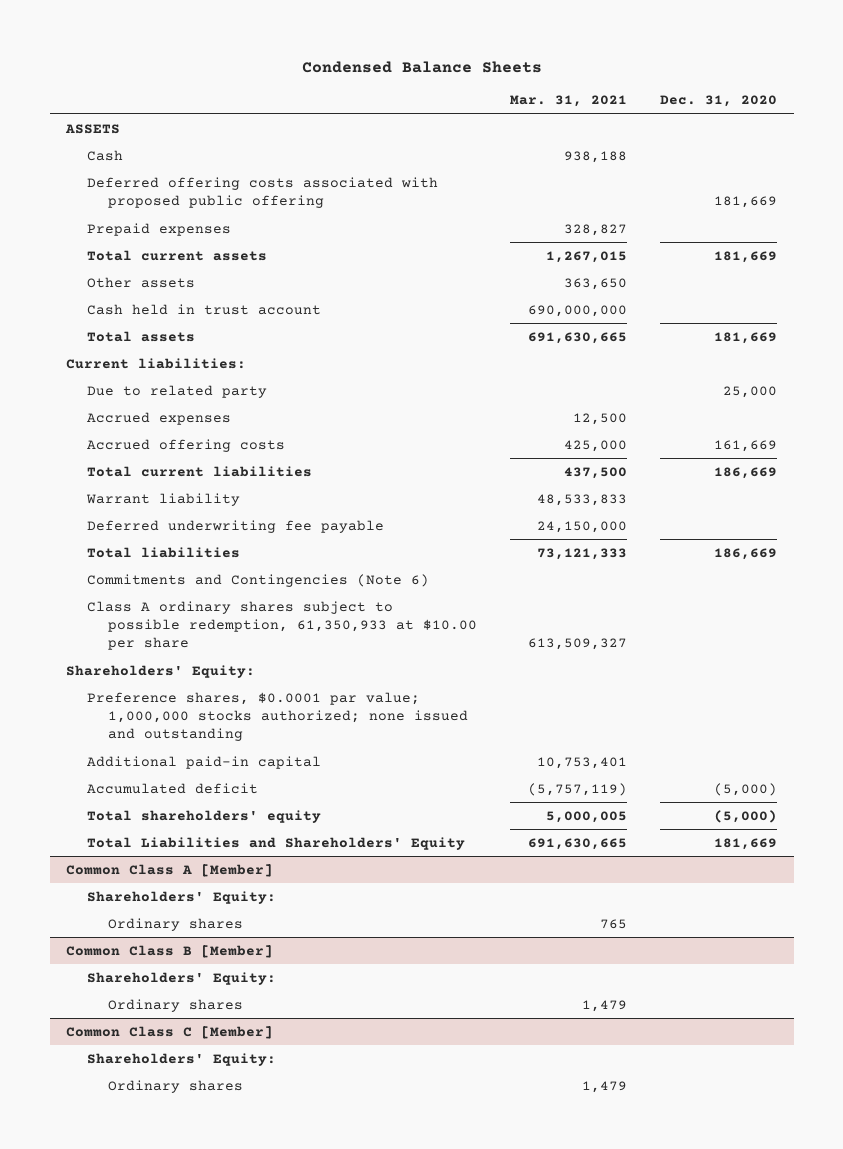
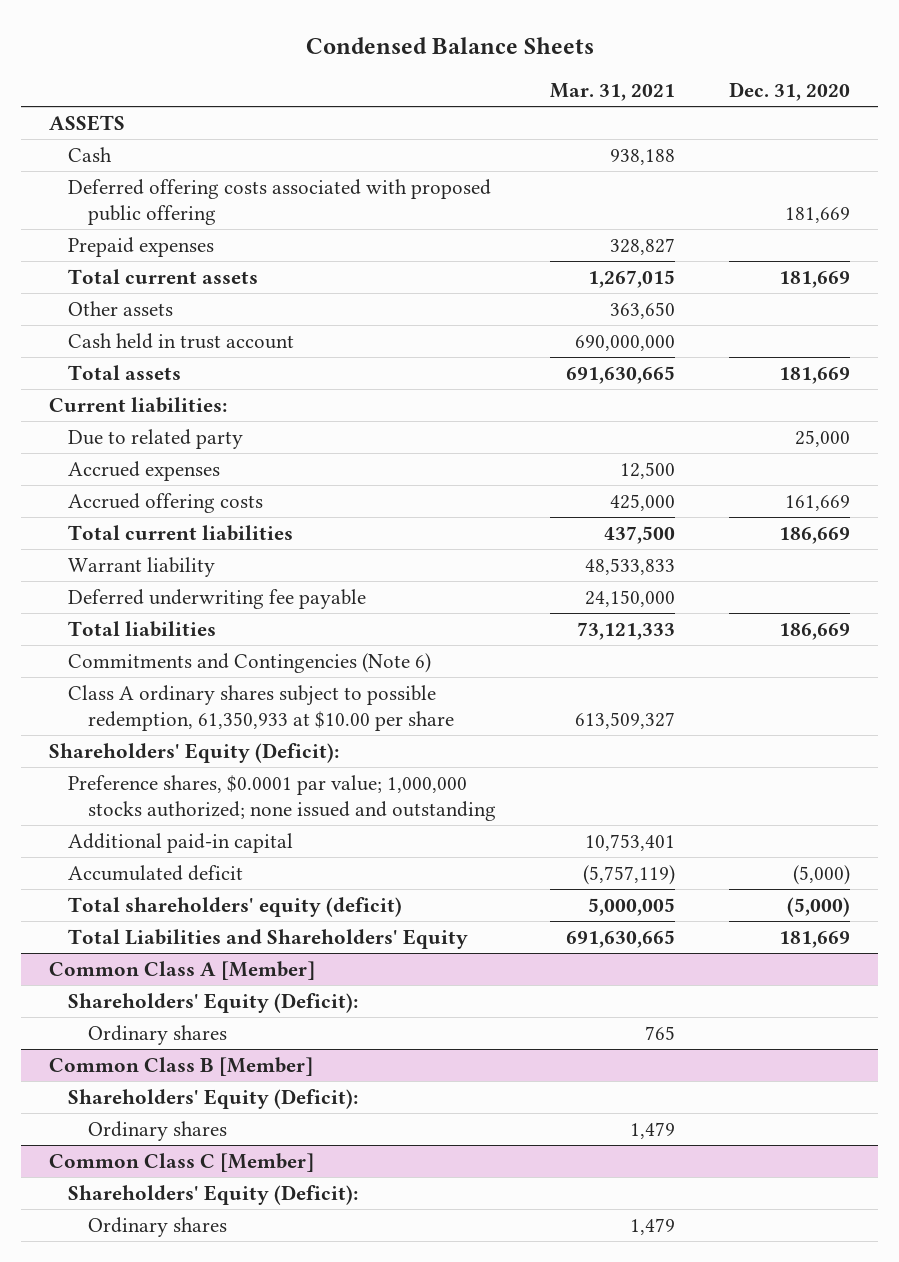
[66,664,256,678] Shareholders' Equity: -> [48,742,339,763] Shareholders' Equity (Deficit):
[87,809,322,823] Total shareholders' equity -> [68,896,403,917] Total shareholders' equity (deficit)
[87,890,277,904] Shareholders' Equity: -> [68,992,359,1013] Shareholders' Equity (Deficit):
[87,971,277,985] Shareholders' Equity: -> [68,1088,359,1109] Shareholders' Equity (Deficit):
[87,1052,277,1066] Shareholders' Equity: -> [68,1184,359,1205] Shareholders' Equity (Deficit):

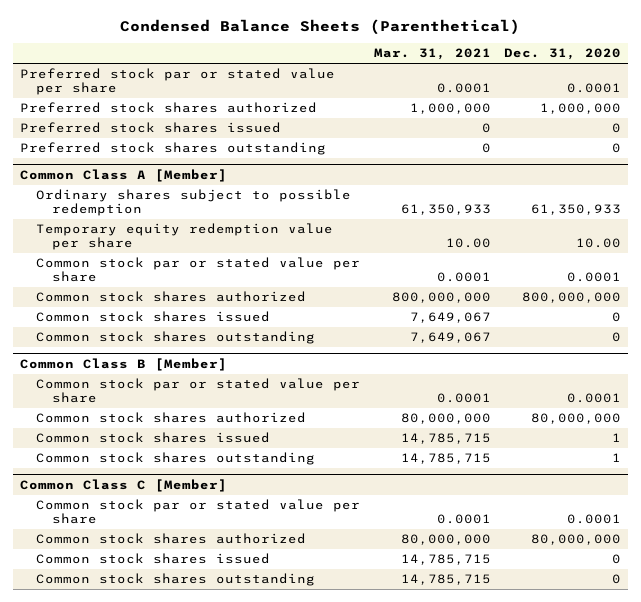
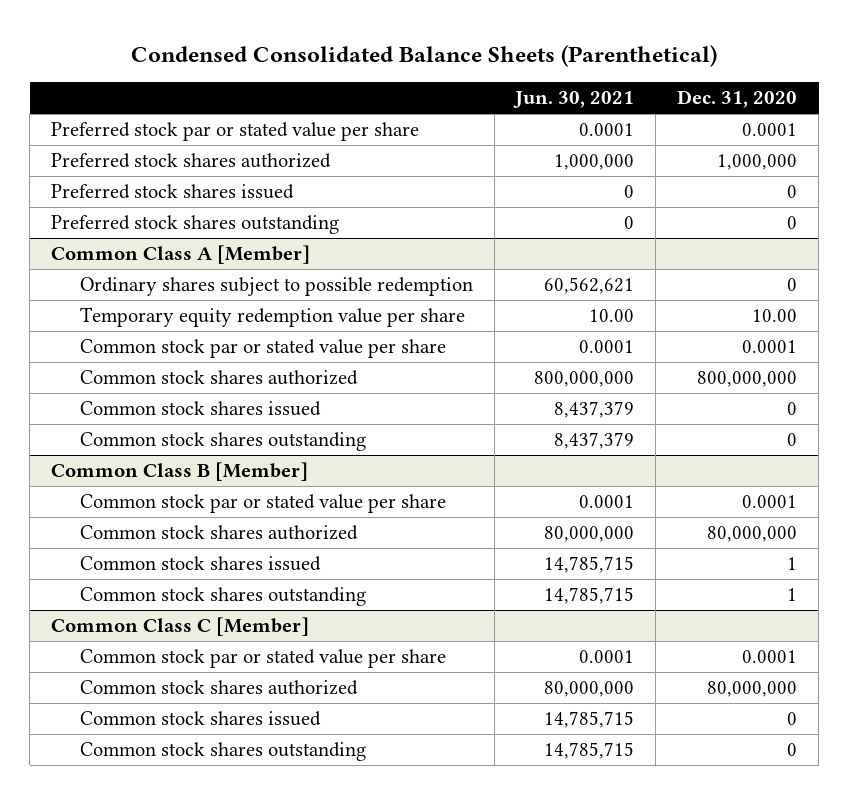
[120,19,521,36] Condensed Balance Sheets (Parenthetical) -> [131,44,718,67] Condensed Consolidated Balance Sheets (Parenthetical)
[373,48,491,61] Mar. 31, 2021 -> none
none -> [513,91,635,109] Jun. 30, 2021
[531,204,622,216] 61,350,933 -> [787,278,798,292] 0

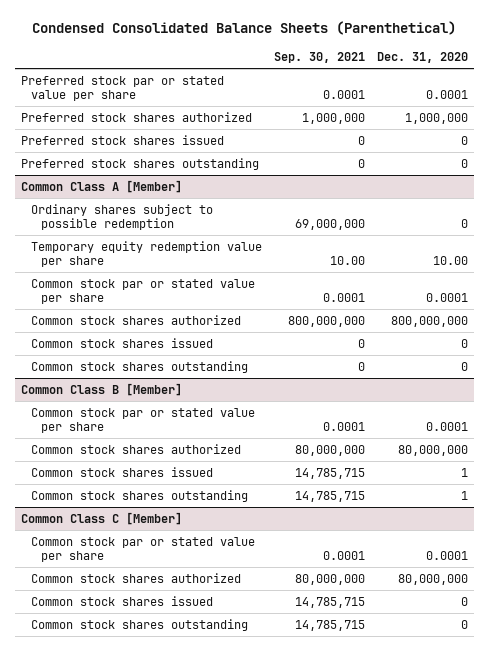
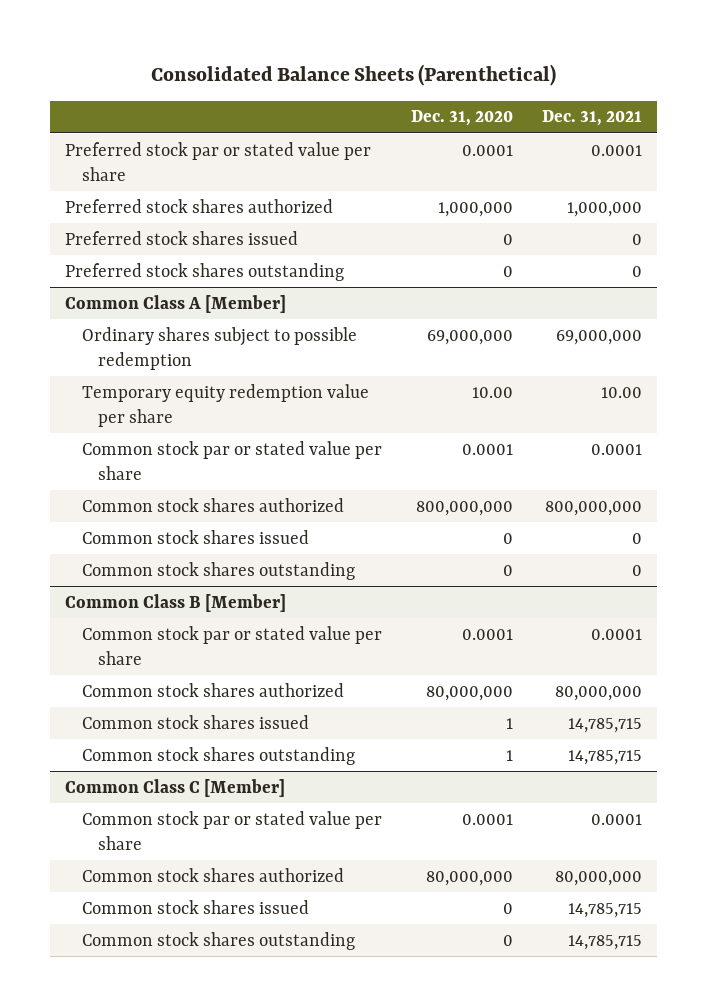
[32,21,457,36] Condensed Consolidated Balance Sheets (Parenthetical) -> [150,63,556,86] Consolidated Balance Sheets (Parenthetical)
[273,52,365,64] Sep. 30, 2021 -> none
none -> [542,110,643,127] Dec. 31, 2021
[461,218,469,228] 0 -> [426,329,513,345] 69,000,000

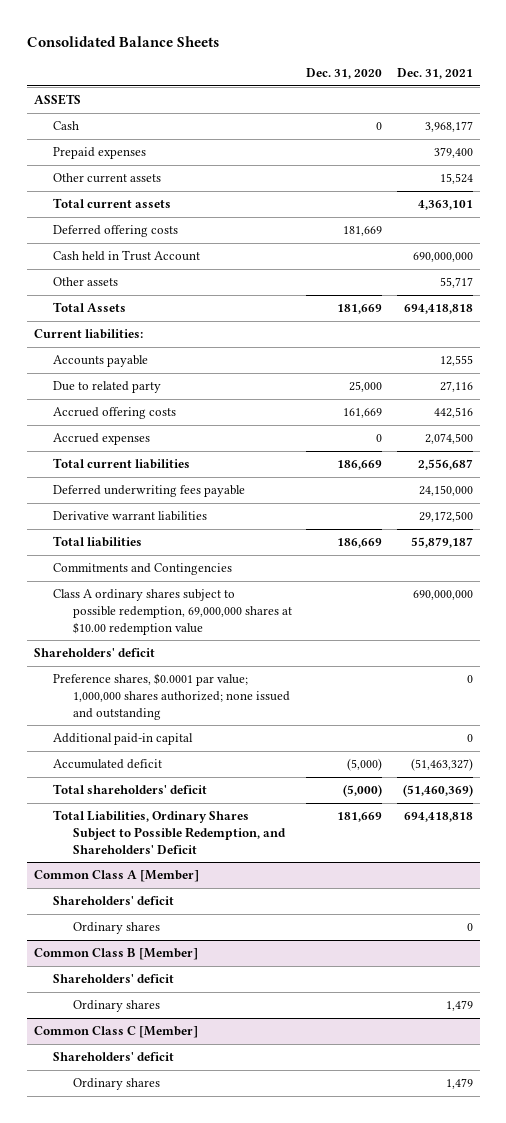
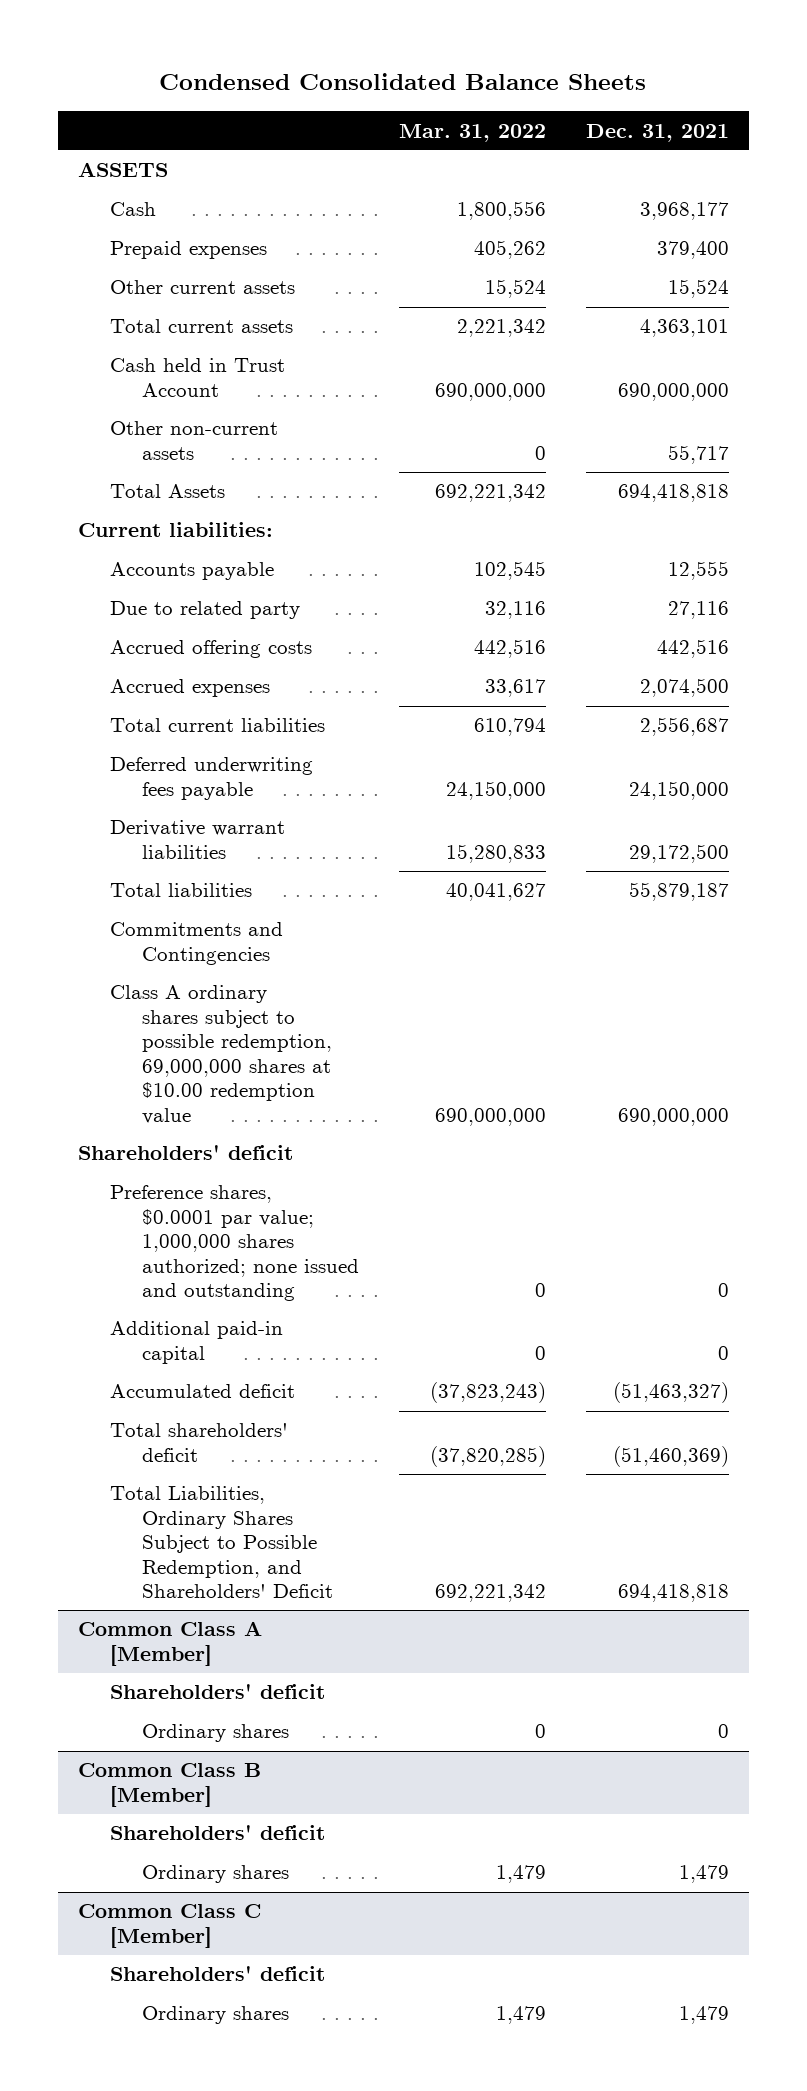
[26,35,219,47] Consolidated Balance Sheets -> [159,73,647,91] Condensed Consolidated Balance Sheets
[306,67,383,79] Dec. 31, 2020 -> none
none -> [398,123,546,142] Mar. 31, 2022
[53,225,179,238] Deferred offering costs -> none
[53,277,119,287] Other assets -> [109,421,278,460] Other non-current assets

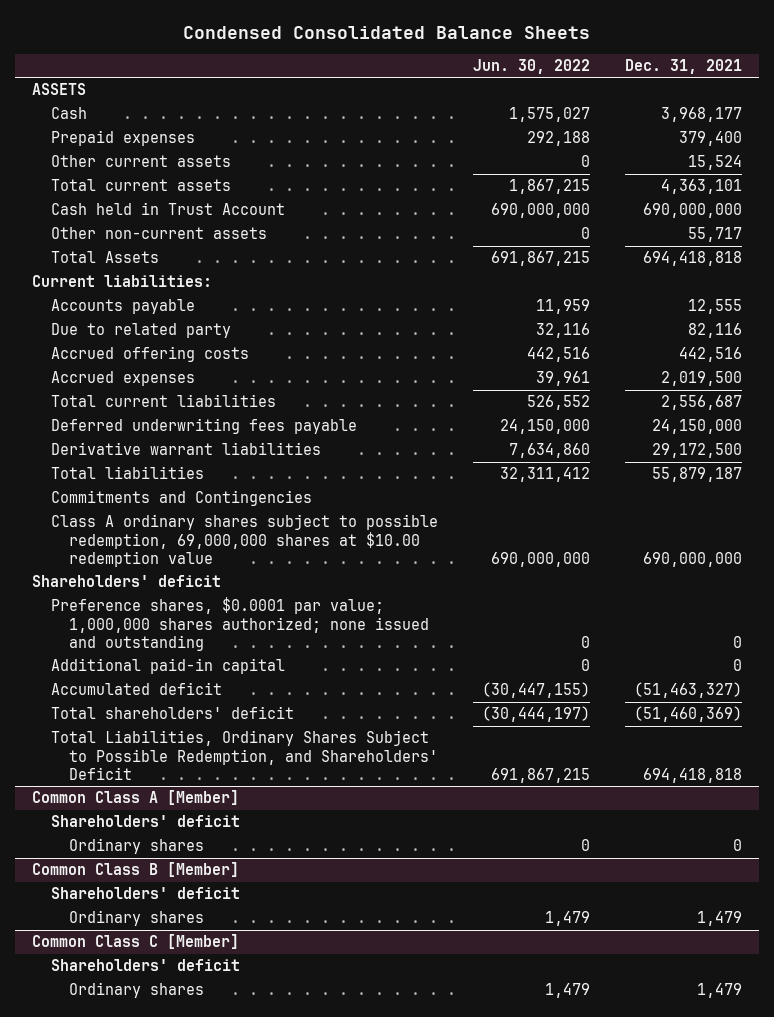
[398,123,546,142] Mar. 31, 2022 -> none
none -> [473,58,591,74] Jun. 30, 2022
[667,601,729,620] 27,116 -> [687,323,742,339] 82,116
[639,678,729,698] 2,074,500 -> [660,371,742,387] 2,019,500

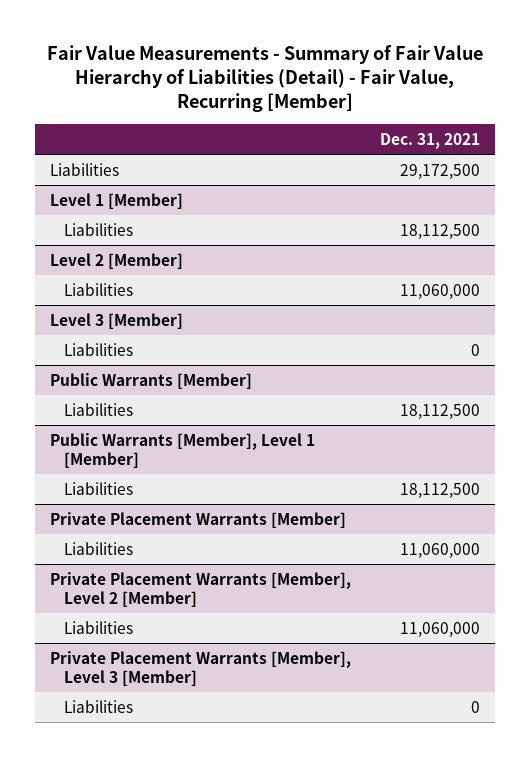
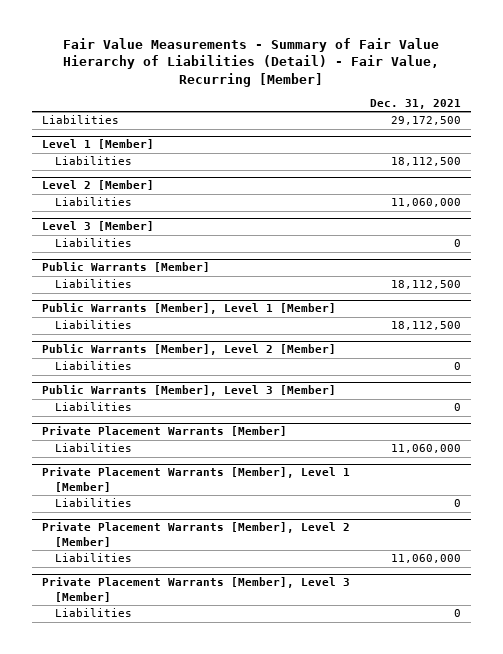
none -> [42,344,337,356] Public Warrants [Member], Level 2 [Member]
none -> [55,361,133,371] Liabilities
none -> [42,385,337,397] Public Warrants [Member], Level 3 [Member]
none -> [55,402,133,412] Liabilities
none -> [42,467,351,492] Private Placement Warrants [Member], Level 1 [Member]
none -> [55,498,133,508] Liabilities

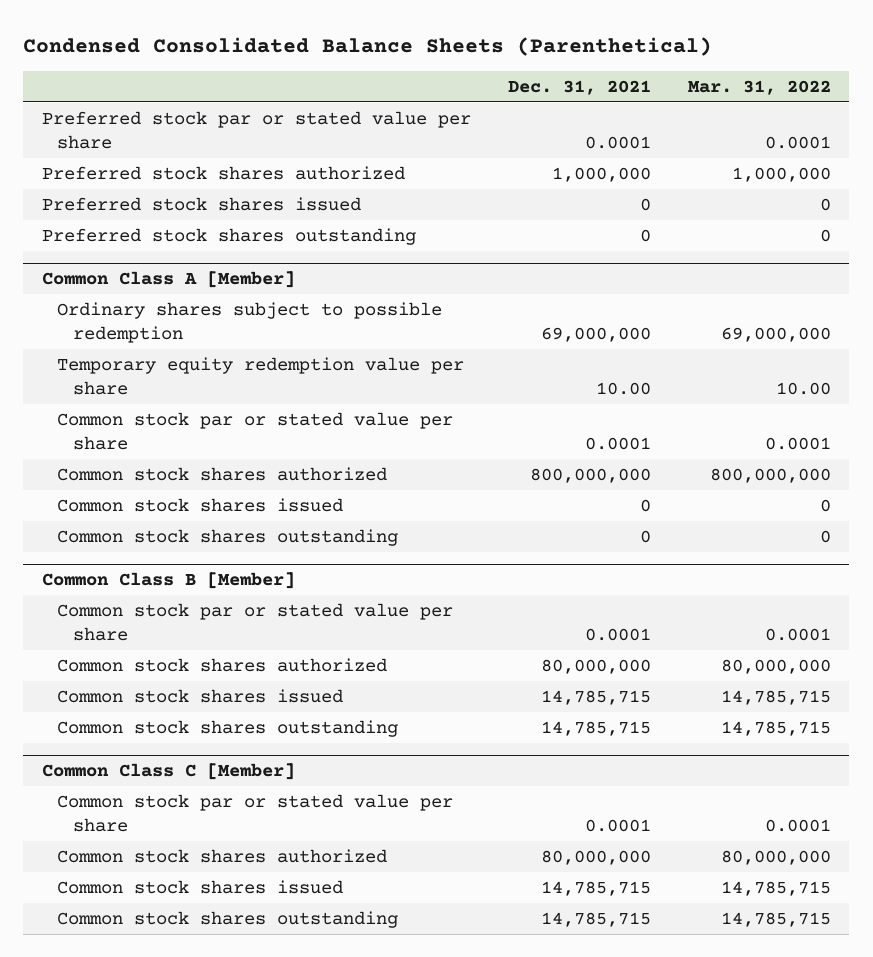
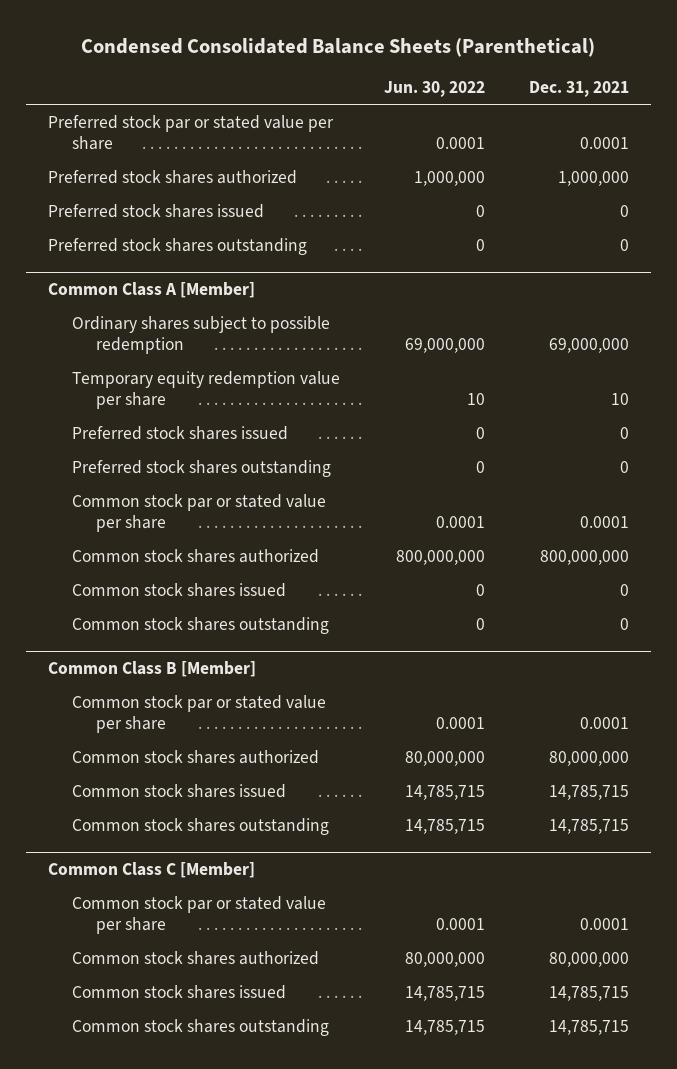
[687,80,831,96] Mar. 31, 2022 -> none
none -> [384,81,486,98] Jun. 30, 2022
[595,381,651,395] 10.00 -> [611,393,630,406] 10
none -> [72,425,289,440] Preferred stock shares issued
none -> [72,459,332,477] Preferred stock shares outstanding

